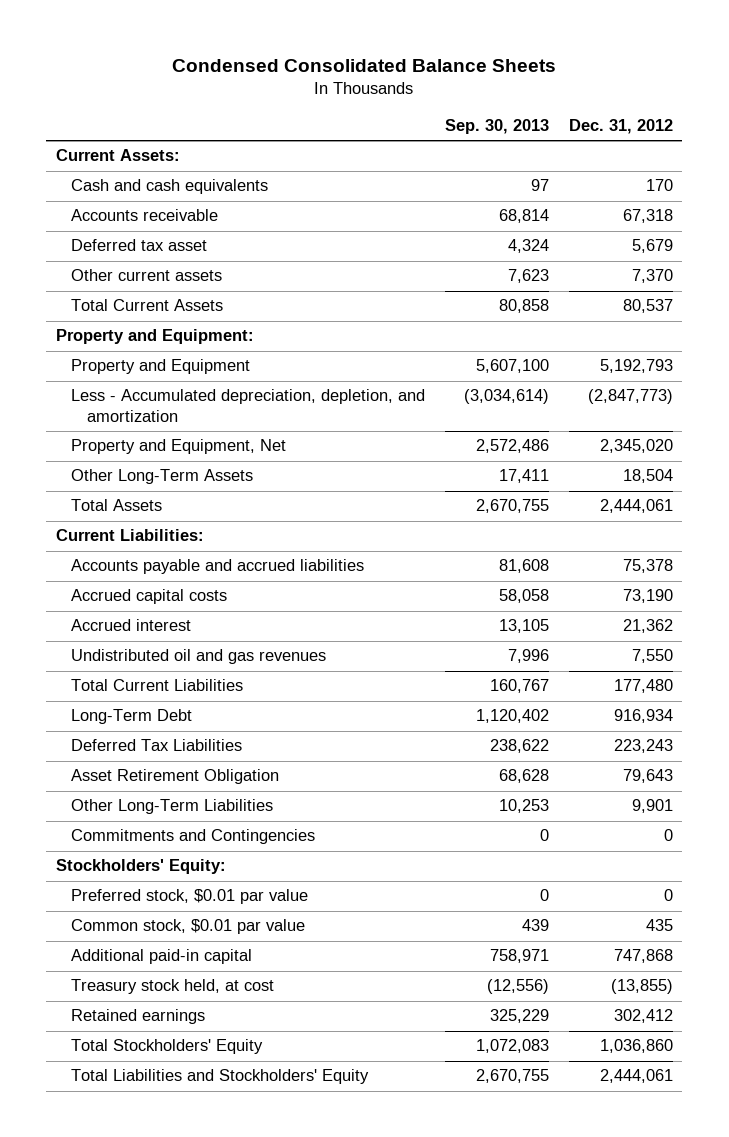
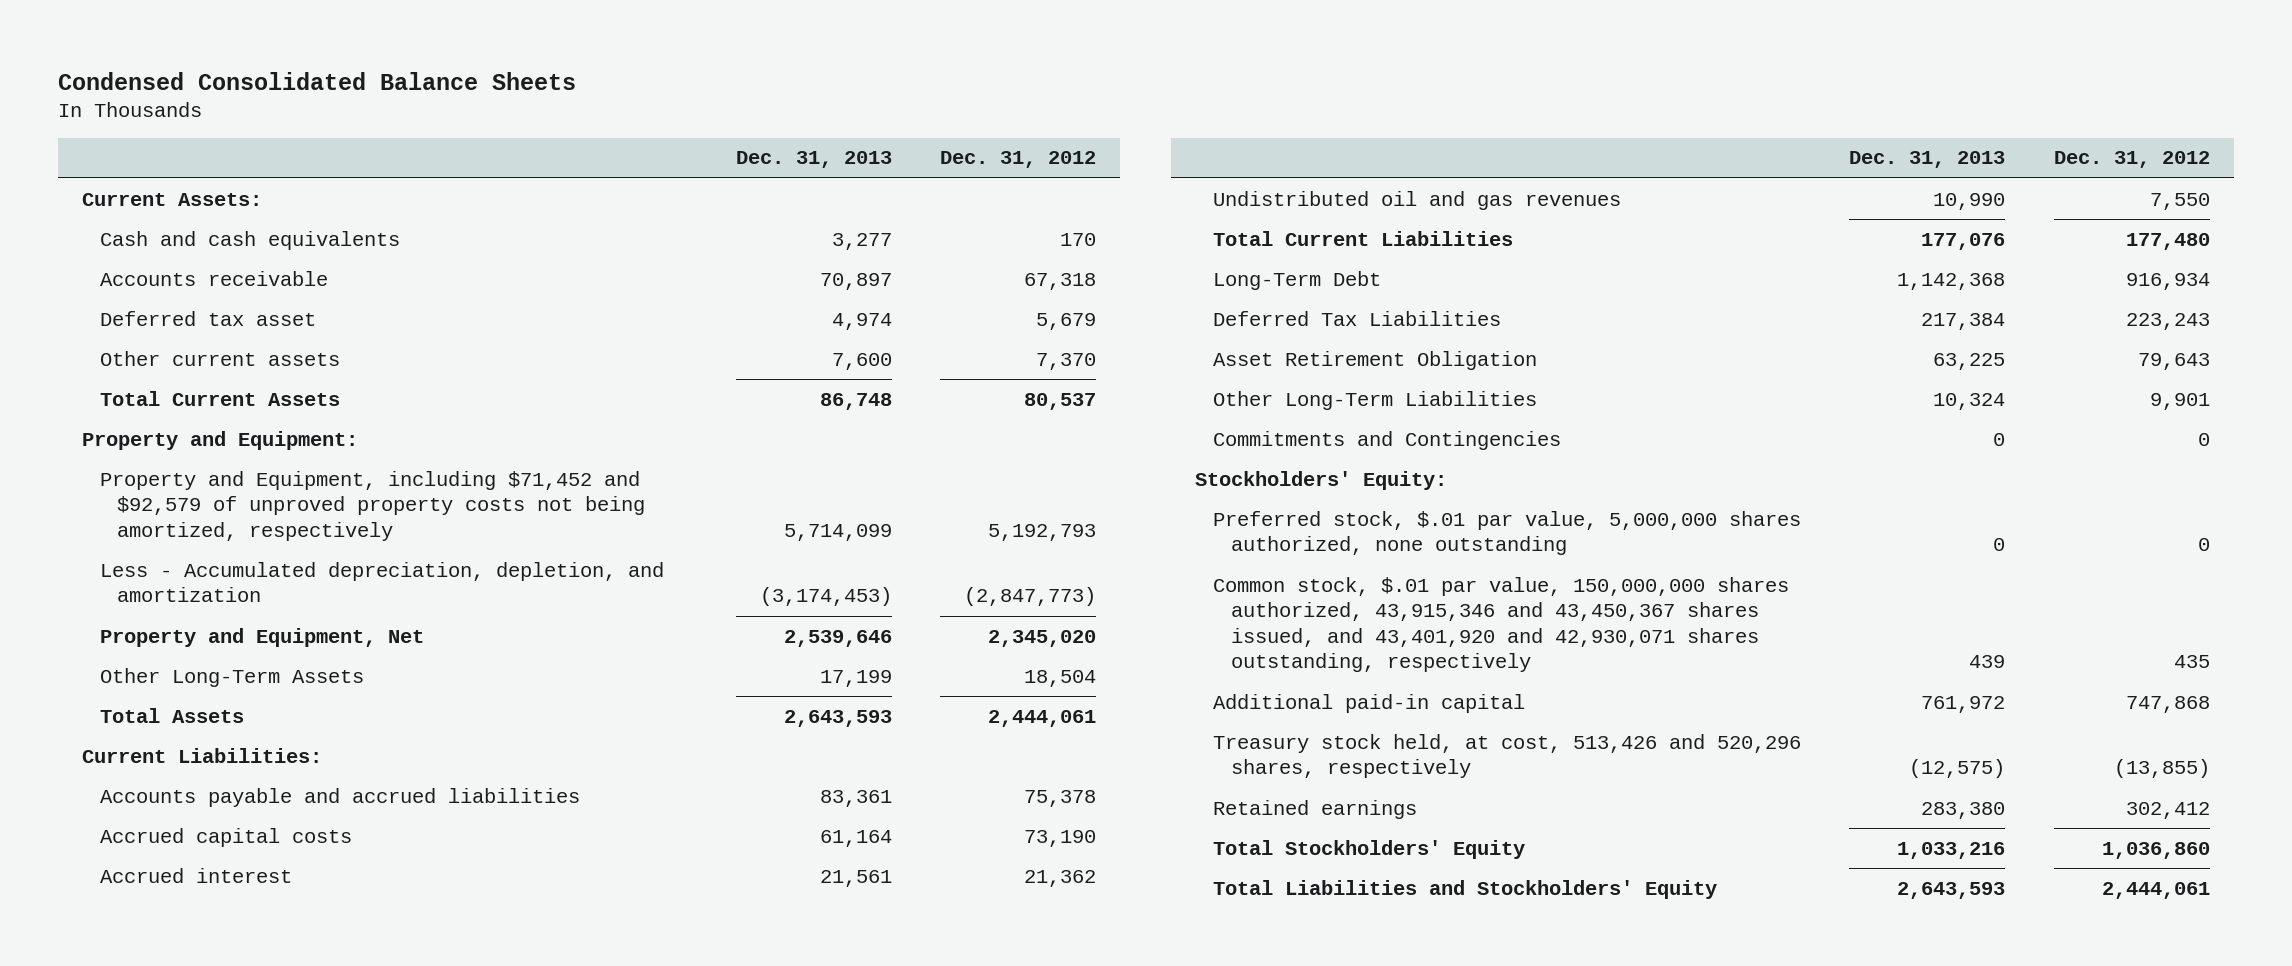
[444,119,549,135] Sep. 30, 2013 -> none
none -> [735,151,892,169] Dec. 31, 2013
[71,359,251,375] Property and Equipment -> [99,470,646,541] Property and Equipment, including $71,452 and $92,579 of unproved property costs not being amortized, respectively
[71,889,309,905] Preferred stock, $0.01 par value -> [1213,510,1802,556] Preferred stock, $.01 par value, 5,000,000 shares authorized, none outstanding
[71,919,306,935] Common stock, $0.01 par value -> [1213,576,1790,673] Common stock, $.01 par value, 150,000,000 shares authorized, 43,915,346 and 43,450,367 shares issued, and 43,401,920 and 42,930,071 shares outstanding, respectively
[71,979,275,995] Treasury stock held, at cost -> [1213,733,1802,779] Treasury stock held, at cost, 513,426 and 520,296 shares, respectively

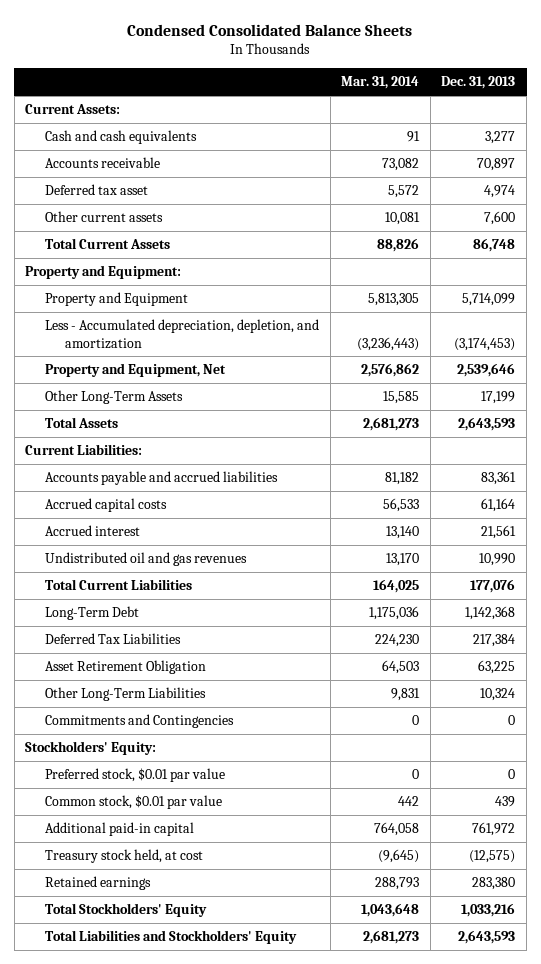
[940,151,1097,169] Dec. 31, 2012 -> none
none -> [341,76,420,90] Mar. 31, 2014
[99,470,646,541] Property and Equipment, including $71,452 and $92,579 of unproved property costs not being amortized, respectively -> [45,292,189,307] Property and Equipment
[1213,510,1802,556] Preferred stock, $.01 par value, 5,000,000 shares authorized, none outstanding -> [45,768,226,783] Preferred stock, $0.01 par value
[1213,576,1790,673] Common stock, $.01 par value, 150,000,000 shares authorized, 43,915,346 and 43,450,367 shares issued, and 43,401,920 and 42,930,071 shares outstanding, respectively -> [45,795,223,810] Common stock, $0.01 par value
[1213,733,1802,779] Treasury stock held, at cost, 513,426 and 520,296 shares, respectively -> [45,849,204,864] Treasury stock held, at cost

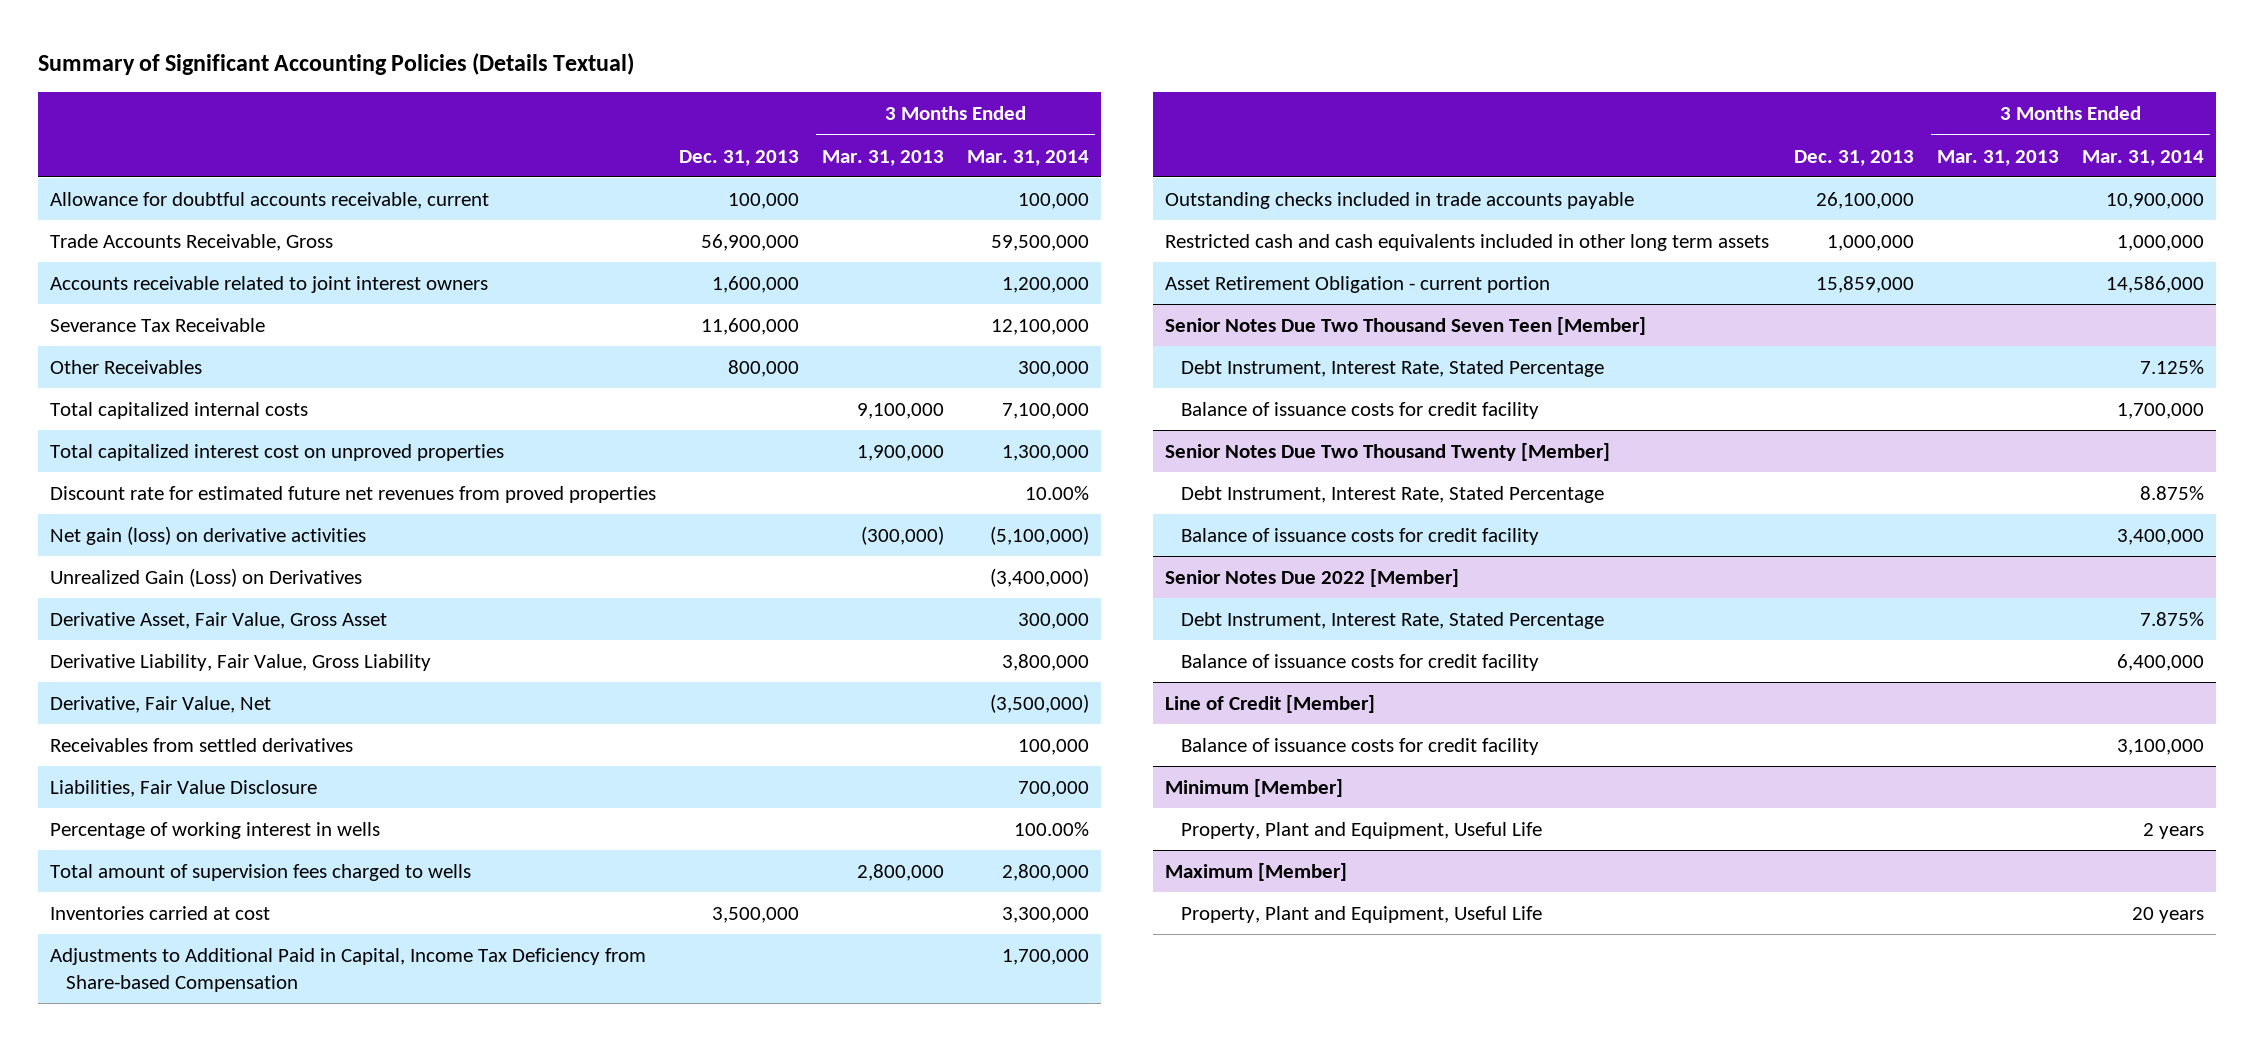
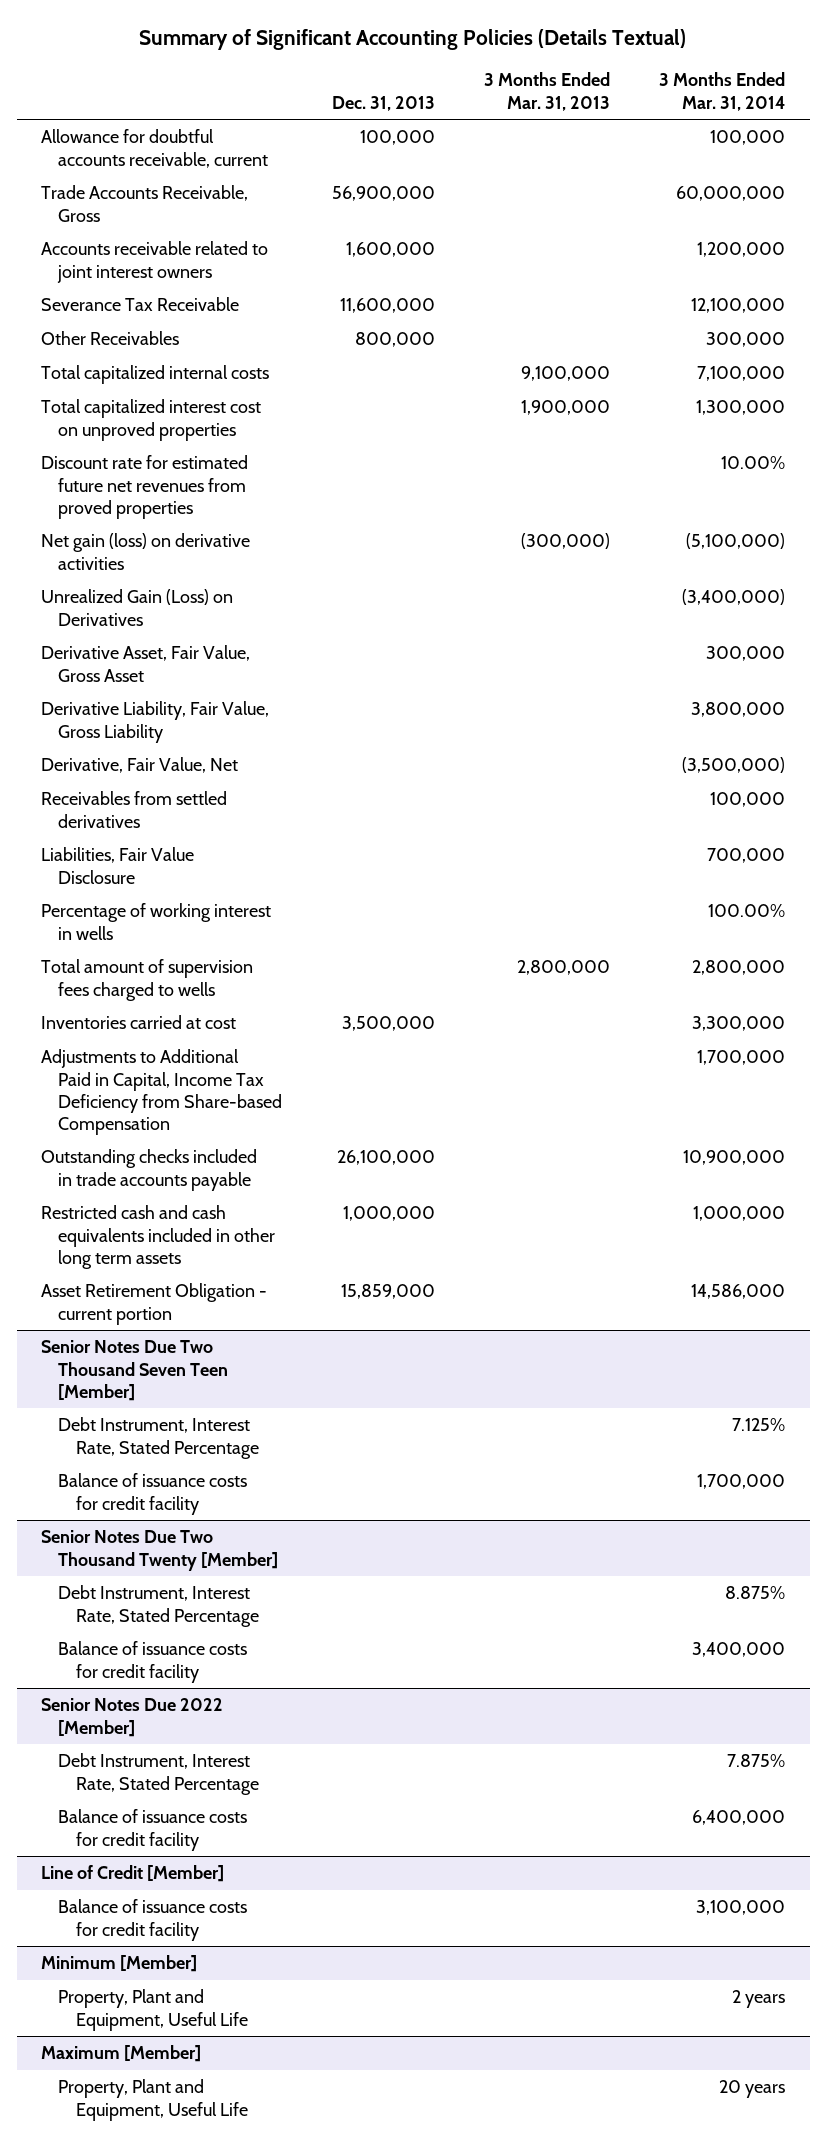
[991,235,1090,252] 59,500,000 -> [676,186,786,202] 60,000,000

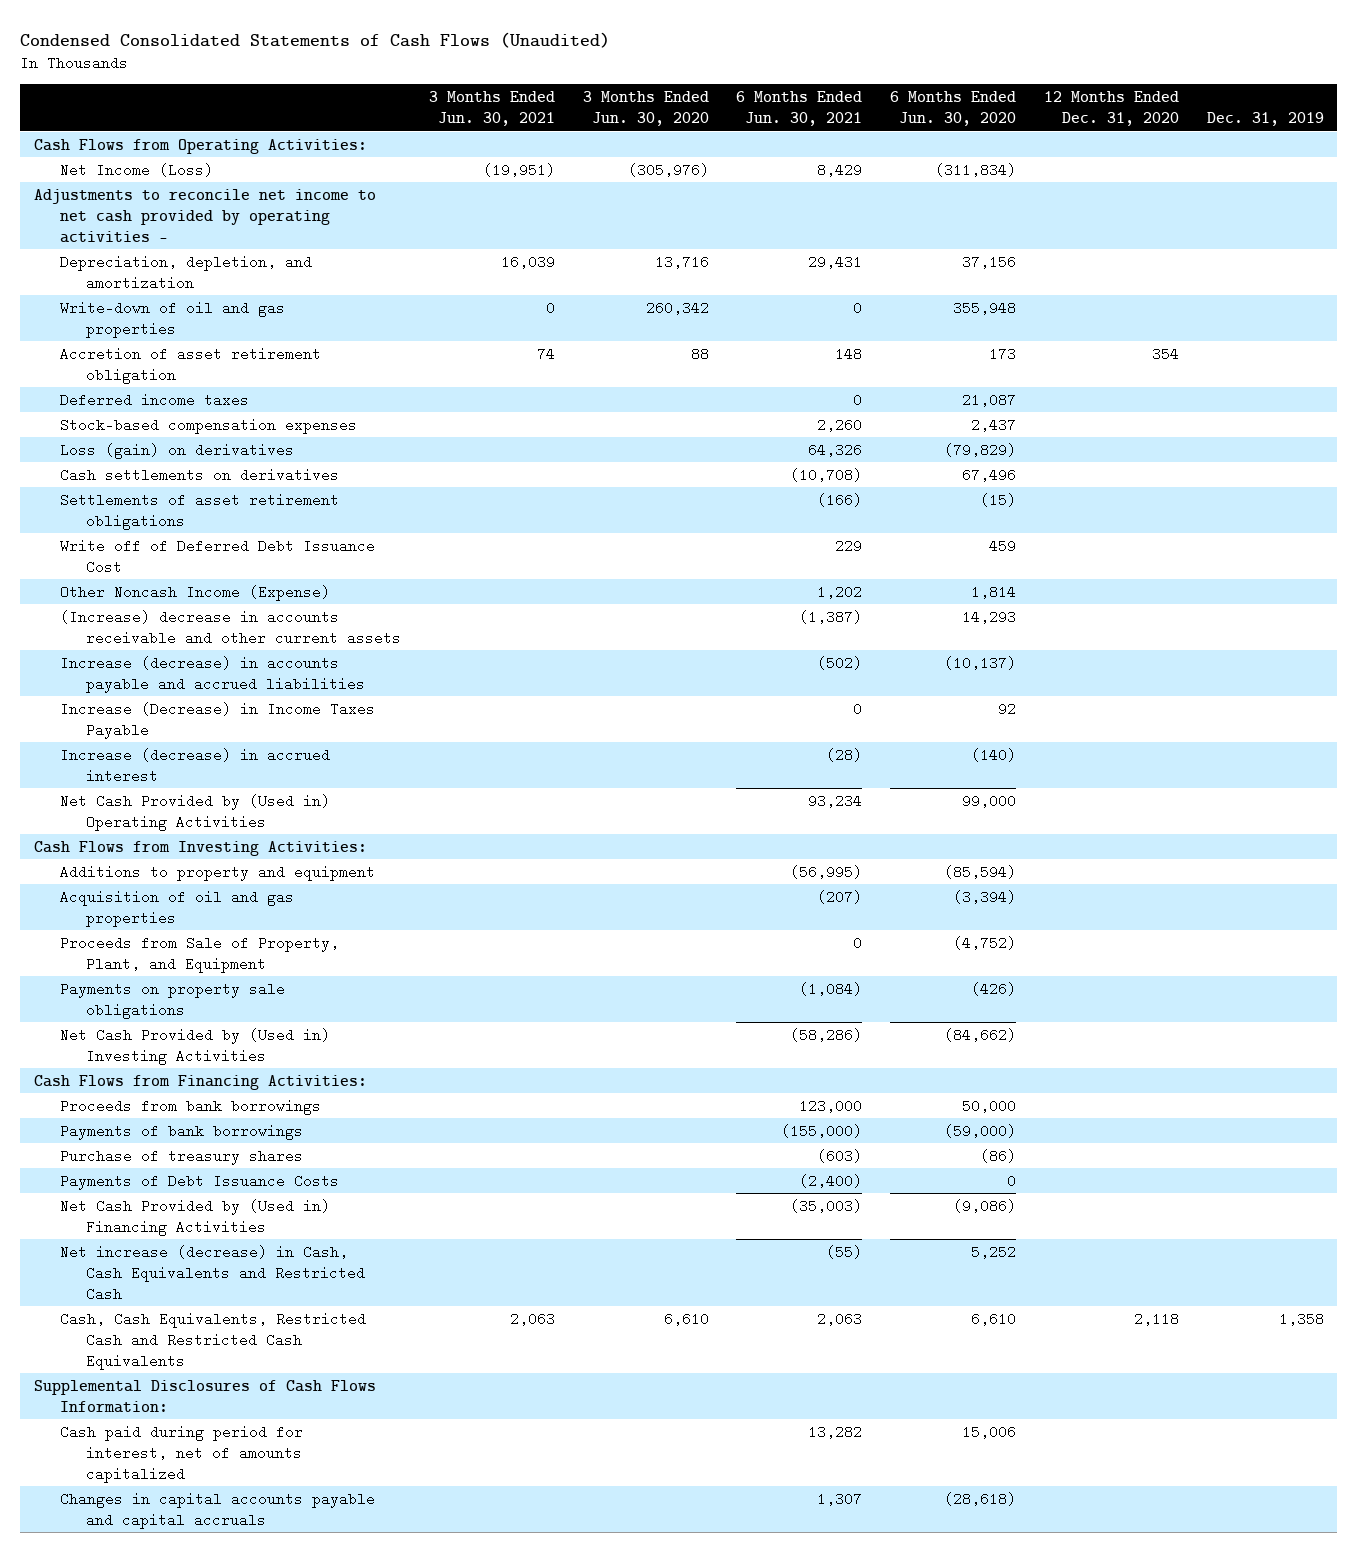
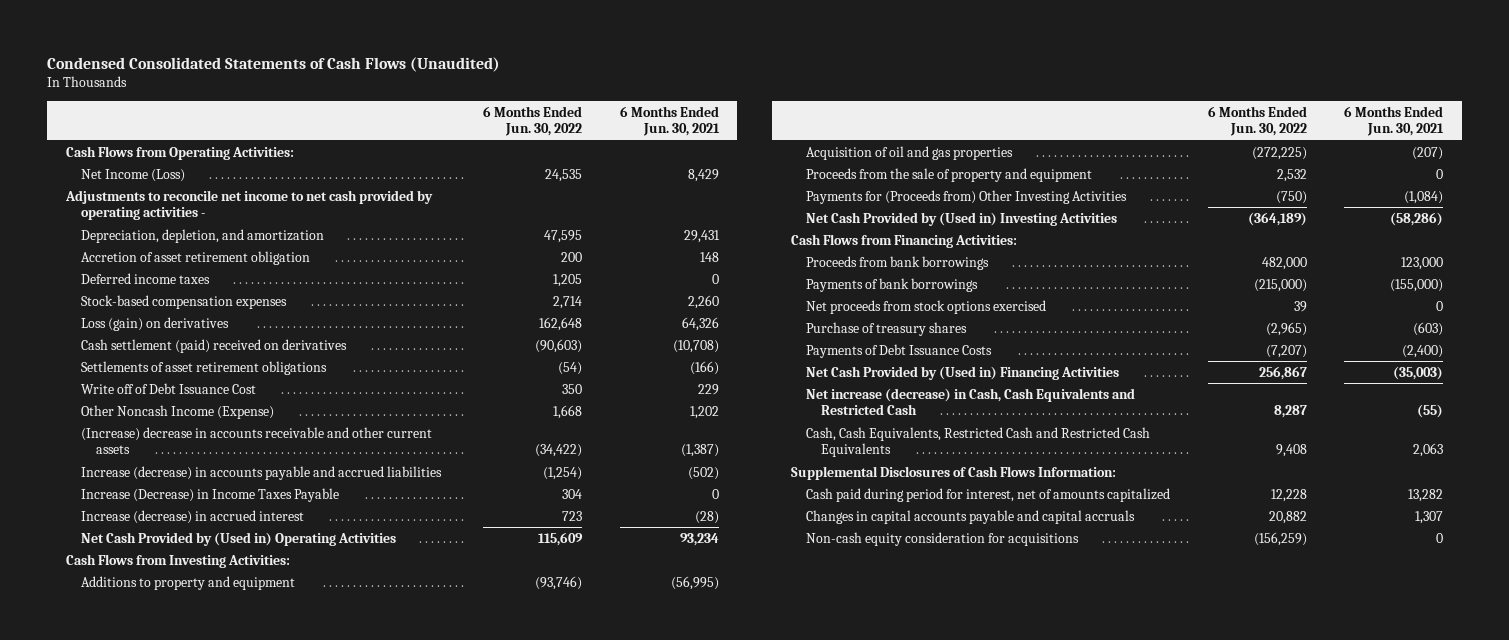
[428,91,555,127] 3 Months Ended Jun. 30, 2021 -> none
[582,91,709,127] 3 Months Ended Jun. 30, 2020 -> none
[890,91,1017,127] 6 Months Ended Jun. 30, 2020 -> none
[1043,91,1179,127] 12 Months Ended Dec. 31, 2020 -> none
[1206,112,1324,127] Dec. 31, 2019 -> none
none -> [482,106,582,137] 6 Months Ended Jun. 30, 2022
[60,300,286,338] Write-down of oil and gas properties -> none
[60,467,340,482] Cash settlements on derivatives -> [81,338,348,353] Cash settlement (paid) received on derivatives
[60,538,376,574] Write off of Deferred Debt Issuance Cost -> [81,382,257,394] Write off of Debt Issuance Cost
[60,935,340,973] Proceeds from Sale of Property, Plant, and Equipment -> [805,167,1092,182] Proceeds from the sale of property and equipment
[60,981,286,1019] Payments on property sale obligations -> [805,189,1127,204] Payments for (Proceeds from) Other Investing Activities
none -> [805,299,1046,314] Net proceeds from stock options exercised
none -> [805,531,1079,546] Non-cash equity consideration for acquisitions

